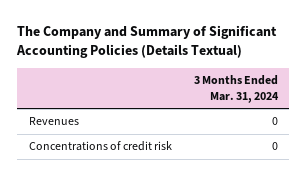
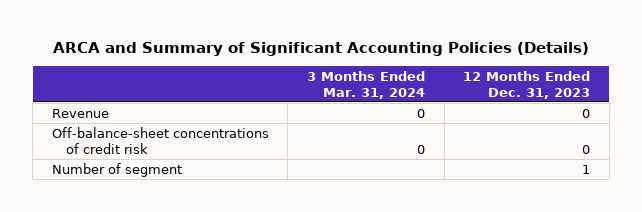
[16,25,278,59] The Company and Summary of Significant Accounting Policies (Details Textual) -> [52,41,589,56] ARCA and Summary of Significant Accounting Policies (Details)
none -> [463,70,591,99] 12 Months Ended Dec. 31, 2023
[28,117,79,126] Revenues -> [51,108,109,118] Revenue
[28,141,172,152] Concentrations of credit risk -> [51,126,269,154] Off-balance-sheet concentrations of credit risk
none -> [51,162,182,177] Number of segment

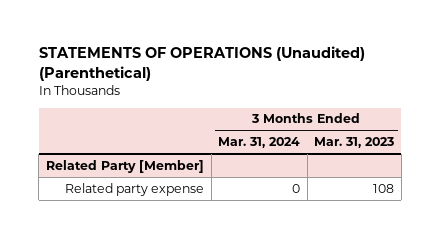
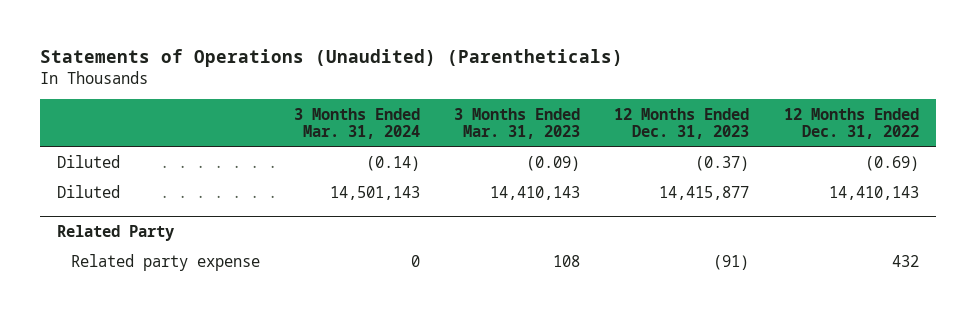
[38,46,365,81] STATEMENTS OF OPERATIONS (Unaudited) (Parenthetical) -> [39,49,623,68] Statements of Operations (Unaudited) (Parentheticals)
none -> [614,107,750,140] 12 Months Ended Dec. 31, 2023
none -> [783,107,919,140] 12 Months Ended Dec. 31, 2022
none -> [56,155,120,169] Diluted
none -> [56,185,120,199] Diluted
[45,159,204,173] Related Party [Member] -> [56,225,174,242] Related Party

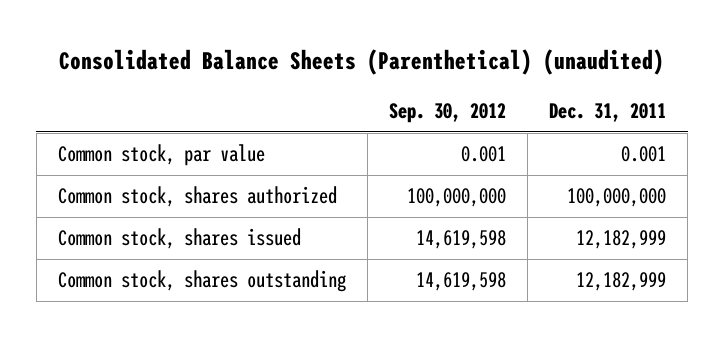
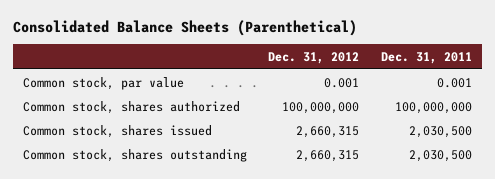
[59,49,665,76] Consolidated Balance Sheets (Parenthetical) (unaudited) -> [12,20,357,37] Consolidated Balance Sheets (Parenthetical)
[389,103,507,124] Sep. 30, 2012 -> none
none -> [268,51,360,64] Dec. 31, 2012
[576,230,667,250] 12,182,999 -> [408,125,472,138] 2,030,500
[576,272,667,292] 12,182,999 -> [408,149,472,162] 2,030,500

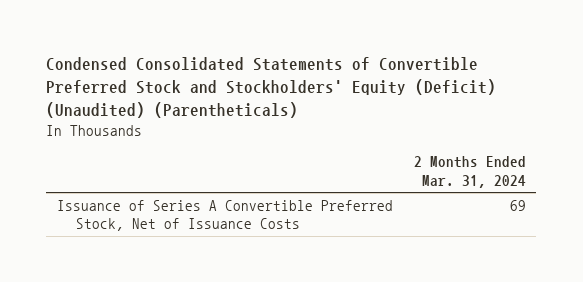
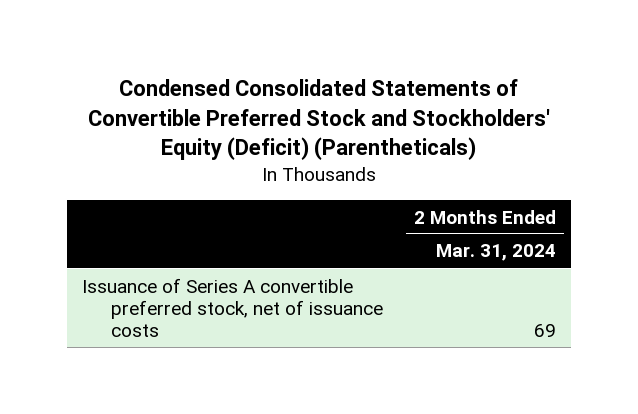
[46,57,497,118] Condensed Consolidated Statements of Convertible Preferred Stock and Stockholders' Equity (Deficit) (Unaudited) (Parentheticals) -> [88,79,551,161] Condensed Consolidated Statements of Convertible Preferred Stock and Stockholders' Equity (Deficit) (Parentheticals)
[56,199,393,232] Issuance of Series A Convertible Preferred Stock, Net of Issuance Costs -> [82,277,383,338] Issuance of Series A convertible preferred stock, net of issuance costs

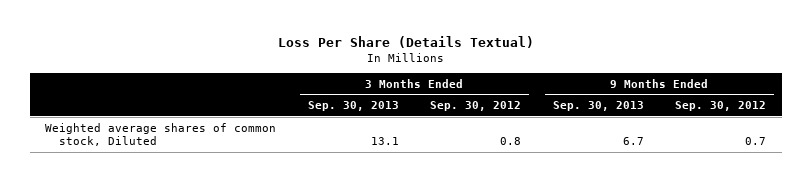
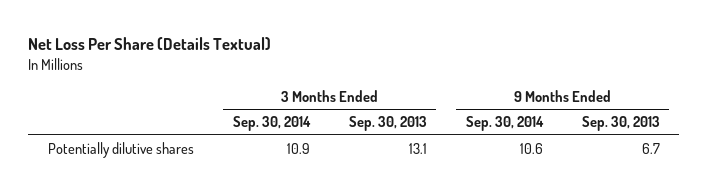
[277,36,534,49] Loss Per Share (Details Textual) -> [28,37,272,51] Net Loss Per Share (Details Textual)
[430,101,522,112] Sep. 30, 2012 -> none
[674,101,766,112] Sep. 30, 2012 -> none
none -> [232,116,311,132] Sep. 30, 2014
none -> [465,116,544,132] Sep. 30, 2014
[45,122,277,147] Weighted average shares of common stock, Diluted -> [47,141,194,158] Potentially dilutive shares

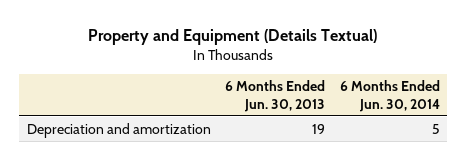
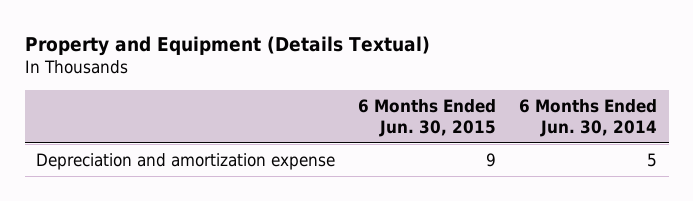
[225,80,326,113] 6 Months Ended Jun. 30, 2013 -> none
none -> [358,99,497,137] 6 Months Ended Jun. 30, 2015
[26,122,211,138] Depreciation and amortization -> [36,153,336,171] Depreciation and amortization expense

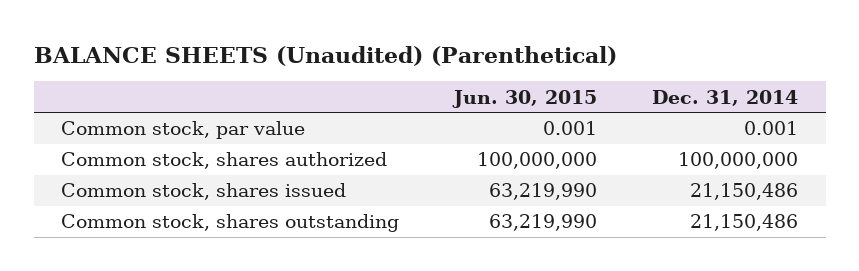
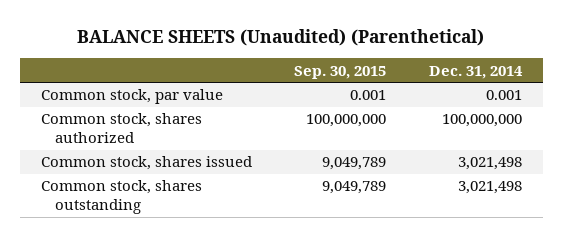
[452,89,598,108] Jun. 30, 2015 -> none
none -> [294,65,387,79] Sep. 30, 2015
[690,183,799,201] 21,150,486 -> [457,157,522,171] 3,021,498
[690,214,799,232] 21,150,486 -> [457,181,522,195] 3,021,498

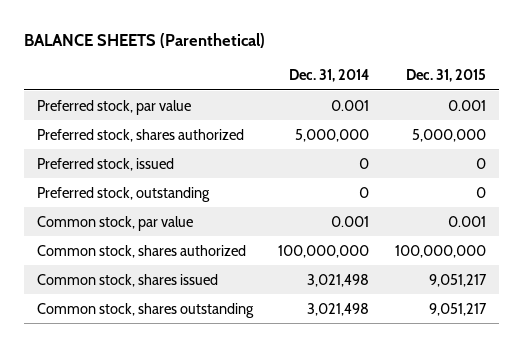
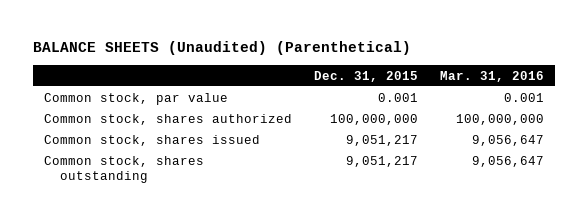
[23,33,265,49] BALANCE SHEETS (Parenthetical) -> [32,41,411,56] BALANCE SHEETS (Unaudited) (Parenthetical)
[289,69,370,83] Dec. 31, 2014 -> none
none -> [439,70,544,82] Mar. 31, 2016
[36,99,191,115] Preferred stock, par value -> none
[36,128,244,142] Preferred stock, shares authorized -> none
[36,157,174,171] Preferred stock, issued -> none
[36,186,210,202] Preferred stock, outstanding -> none

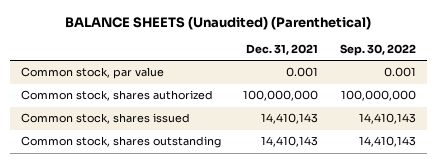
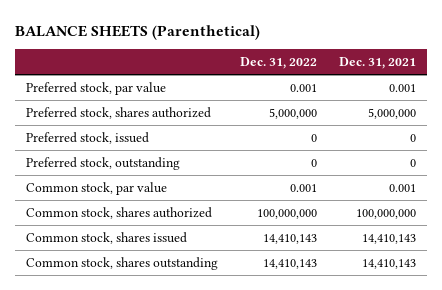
[65,15,372,30] BALANCE SHEETS (Unaudited) (Parenthetical) -> [14,24,260,40] BALANCE SHEETS (Parenthetical)
[339,44,416,57] Sep. 30, 2022 -> none
none -> [240,56,318,69] Dec. 31, 2022
none -> [26,81,167,95] Preferred stock, par value
none -> [26,106,212,119] Preferred stock, shares authorized
none -> [26,131,150,144] Preferred stock, issued
none -> [26,156,181,170] Preferred stock, outstanding

